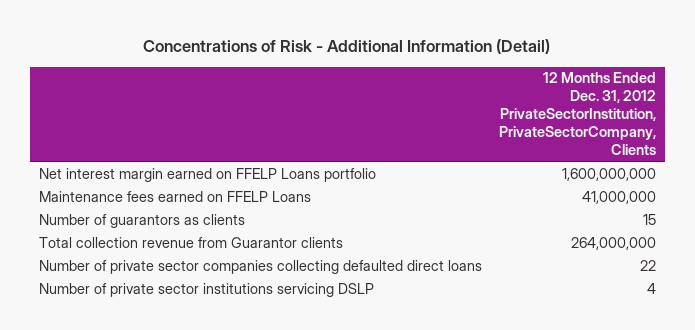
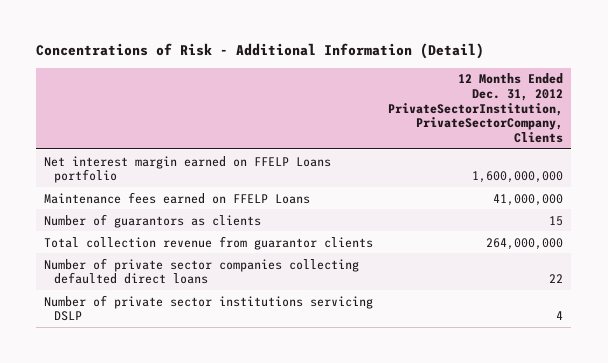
[38,236,343,248] Total collection revenue from Guarantor clients -> [44,235,374,250] Total collection revenue from guarantor clients

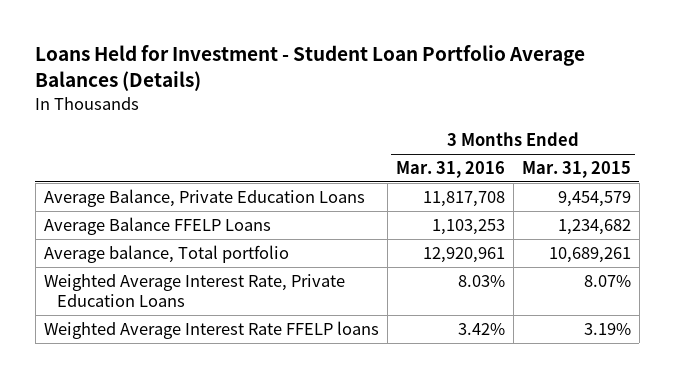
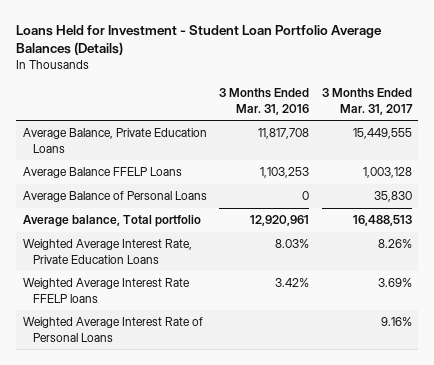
[521,161,631,179] Mar. 31, 2015 -> none
none -> [321,88,413,115] 3 Months Ended Mar. 31, 2017
none -> [22,191,207,203] Average Balance of Personal Loans
none -> [22,317,203,342] Weighted Average Interest Rate of Personal Loans

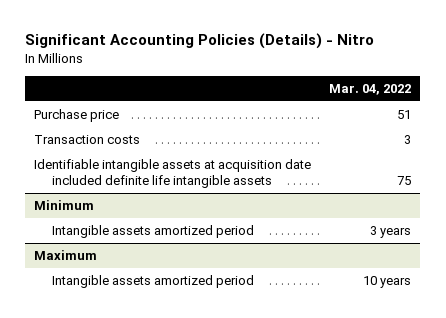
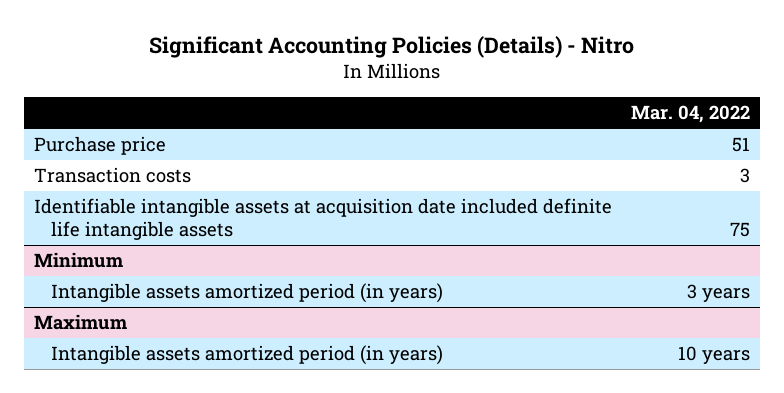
[51,225,254,239] Intangible assets amortized period -> [51,283,444,304] Intangible assets amortized period (in years)
[51,275,254,289] Intangible assets amortized period -> [51,345,444,366] Intangible assets amortized period (in years)

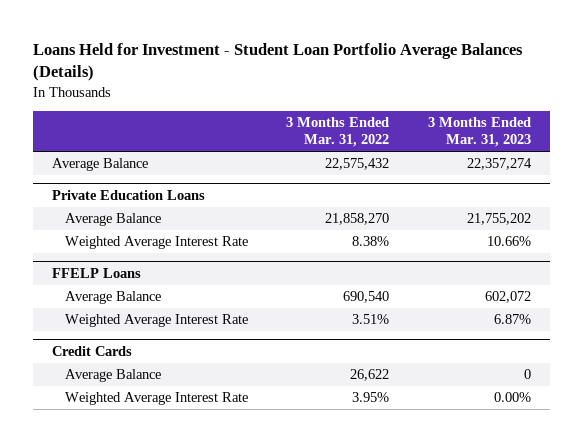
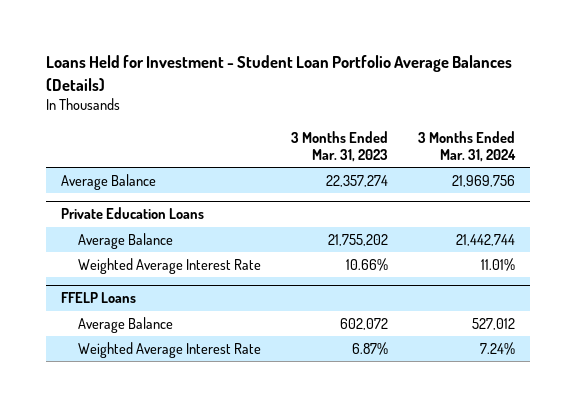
[286,117,390,147] 3 Months Ended Mar. 31, 2022 -> none
none -> [418,130,517,162] 3 Months Ended Mar. 31, 2024
[51,345,132,356] Credit Cards -> none
[64,369,161,383] Average Balance -> none
[64,392,248,406] Weighted Average Interest Rate -> none

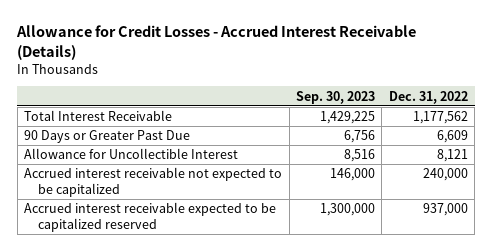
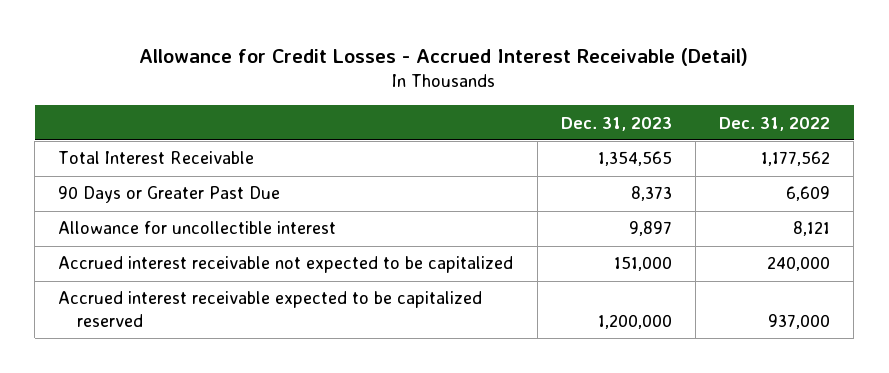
[16,24,417,60] Allowance for Credit Losses - Accrued Interest Receivable (Details) -> [139,47,749,66] Allowance for Credit Losses - Accrued Interest Receivable (Detail)
[296,90,376,104] Sep. 30, 2023 -> none
none -> [560,116,672,131] Dec. 31, 2023
[24,148,239,160] Allowance for Uncollectible Interest -> [58,221,337,235] Allowance for uncollectible interest

